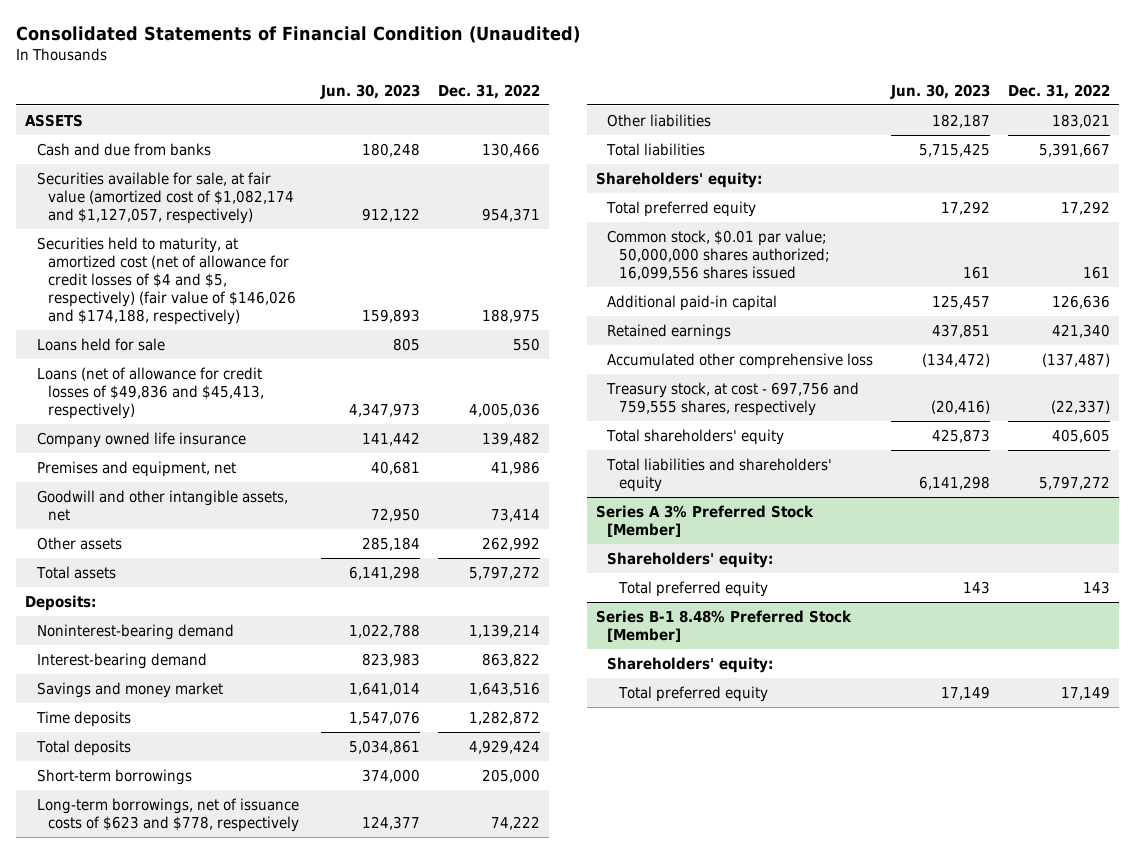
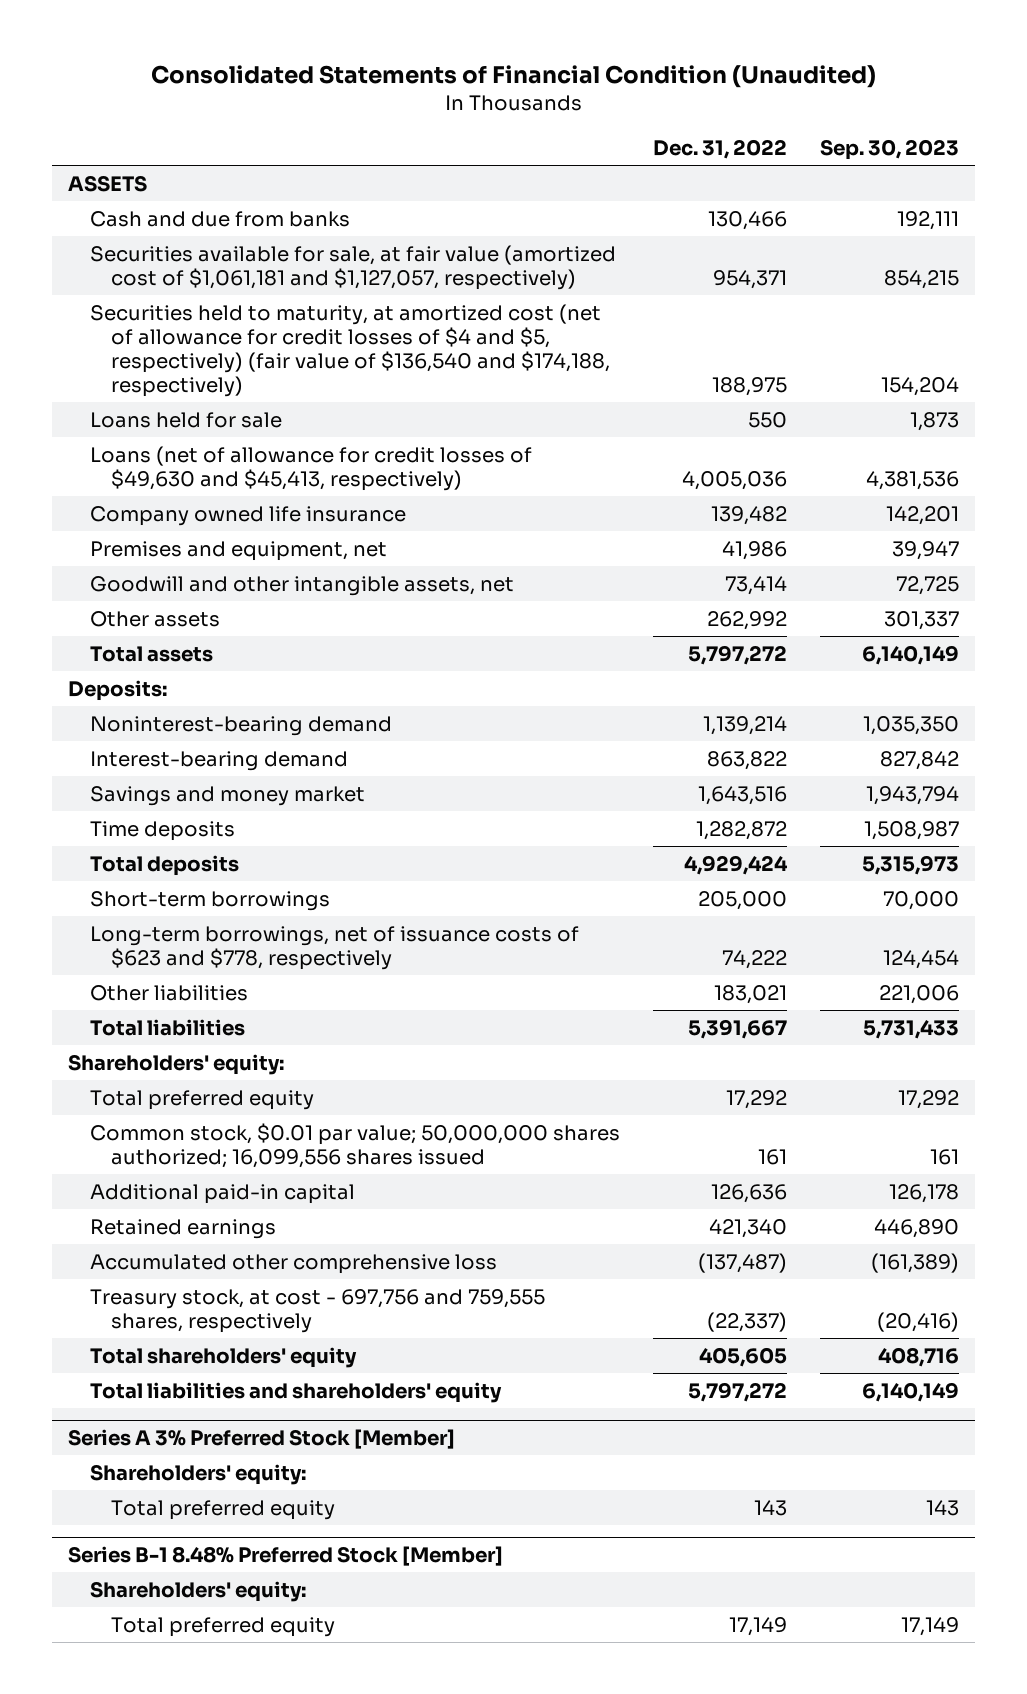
[319,83,420,99] Jun. 30, 2023 -> none
none -> [819,139,959,161] Sep. 30, 2023
[36,172,295,225] Securities available for sale, at fair value (amortized cost of $1,082,174 and $1,127,057, respectively) -> [89,244,616,290] Securities available for sale, at fair value (amortized cost of $1,061,181 and $1,127,057, respectively)
[36,237,297,326] Securities held to maturity, at amortized cost (net of allowance for credit losses of $4 and $5, respectively) (fair value of $146,026 and $174,188, respectively) -> [89,303,610,398] Securities held to maturity, at amortized cost (net of allowance for credit losses of $4 and $5, respectively) (fair value of $136,540 and $174,188, respectively)
[36,367,265,420] Loans (net of allowance for credit losses of $49,836 and $45,413, respectively) -> [89,445,532,491] Loans (net of allowance for credit losses of $49,630 and $45,413, respectively)

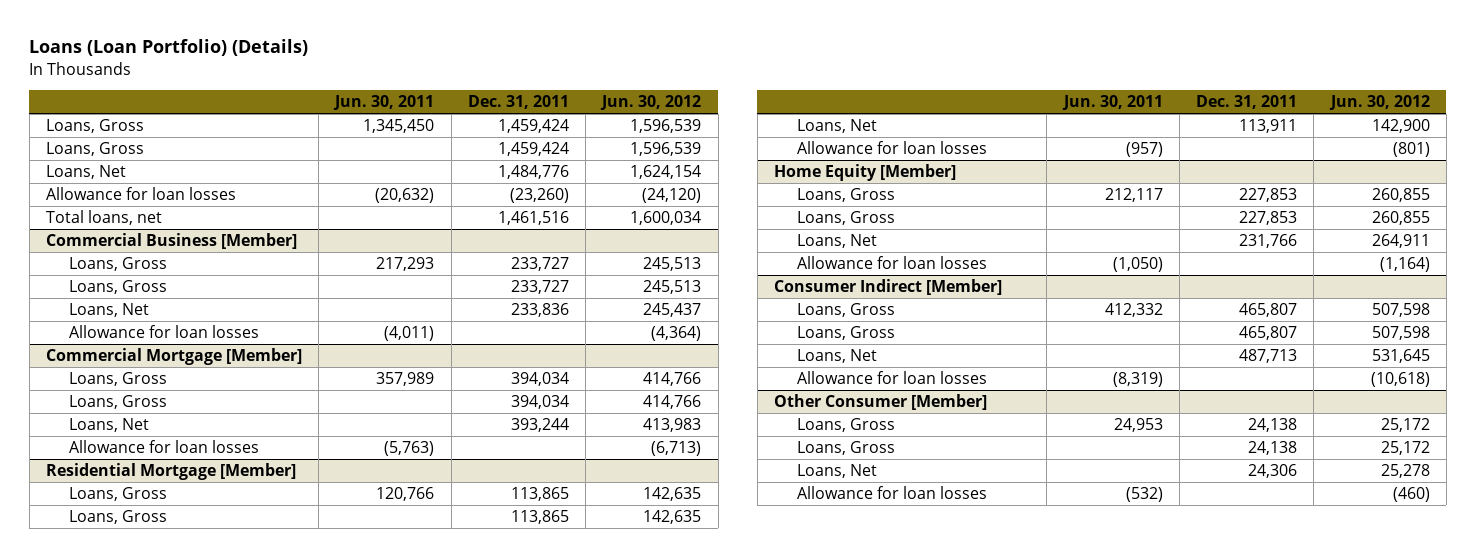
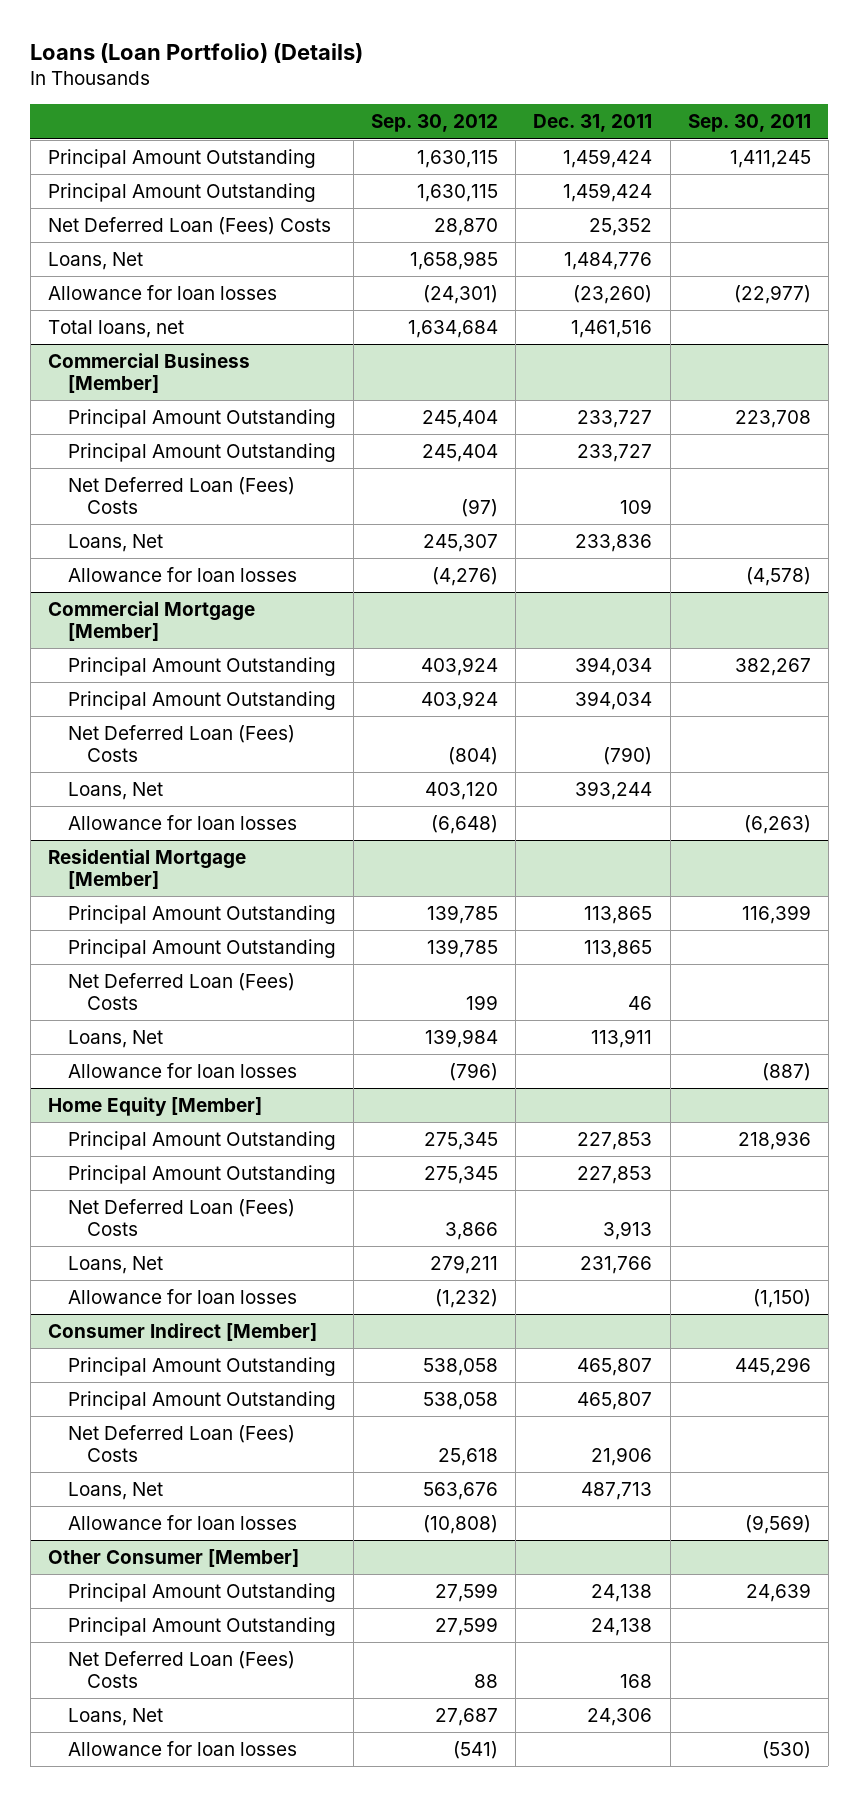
[333,95,435,111] Jun. 30, 2011 -> none
[600,95,702,111] Jun. 30, 2012 -> none
none -> [371,114,499,133] Sep. 30, 2012
none -> [687,114,811,133] Sep. 30, 2011
[45,119,144,134] Loans, Gross -> [47,149,316,169] Principal Amount Outstanding
[45,142,144,157] Loans, Gross -> [47,183,316,203] Principal Amount Outstanding
none -> [47,217,331,236] Net Deferred Loan (Fees) Costs
[68,257,167,272] Loans, Gross -> [67,409,336,429] Principal Amount Outstanding
[68,280,167,295] Loans, Gross -> [67,443,336,463] Principal Amount Outstanding
none -> [67,477,295,515] Net Deferred Loan (Fees) Costs
[68,372,167,387] Loans, Gross -> [67,657,336,677] Principal Amount Outstanding
[68,395,167,410] Loans, Gross -> [67,691,336,711] Principal Amount Outstanding
none -> [67,725,295,763] Net Deferred Loan (Fees) Costs
[68,487,167,502] Loans, Gross -> [67,905,336,925] Principal Amount Outstanding
[68,510,167,525] Loans, Gross -> [67,939,336,959] Principal Amount Outstanding
none -> [67,973,295,1011] Net Deferred Loan (Fees) Costs
[797,188,896,203] Loans, Gross -> [67,1131,336,1151] Principal Amount Outstanding
[797,211,896,226] Loans, Gross -> [67,1165,336,1185] Principal Amount Outstanding
none -> [67,1199,295,1237] Net Deferred Loan (Fees) Costs
[797,303,896,318] Loans, Gross -> [67,1357,336,1377] Principal Amount Outstanding
[797,326,896,341] Loans, Gross -> [67,1391,336,1411] Principal Amount Outstanding
none -> [67,1425,295,1463] Net Deferred Loan (Fees) Costs
[797,418,896,433] Loans, Gross -> [67,1583,336,1603] Principal Amount Outstanding
[797,441,896,456] Loans, Gross -> [67,1617,336,1637] Principal Amount Outstanding
none -> [67,1651,295,1689] Net Deferred Loan (Fees) Costs

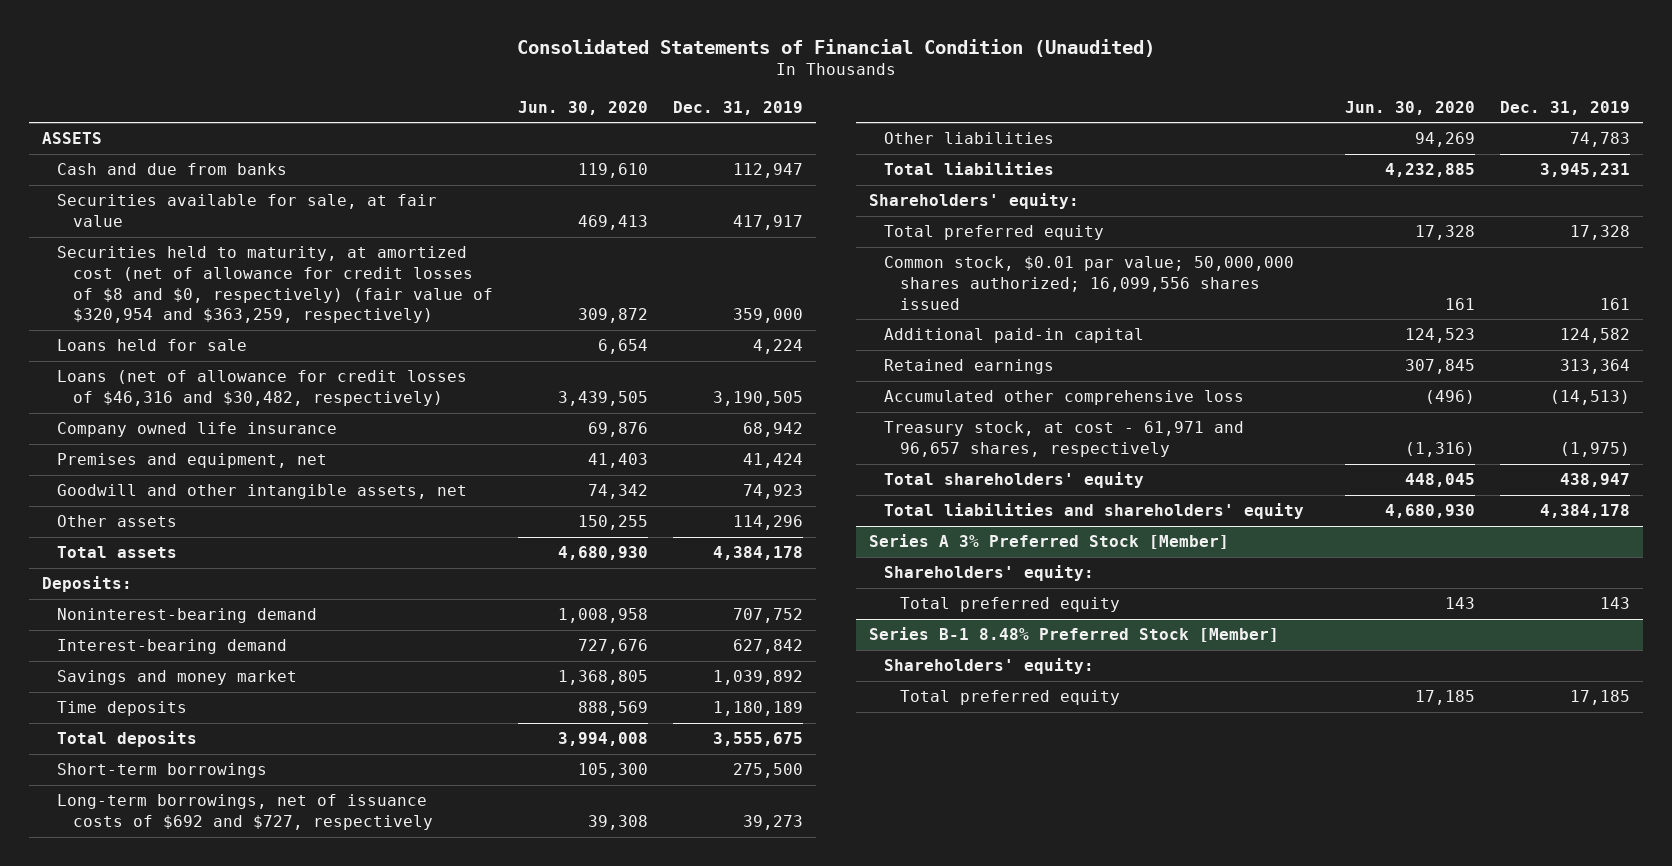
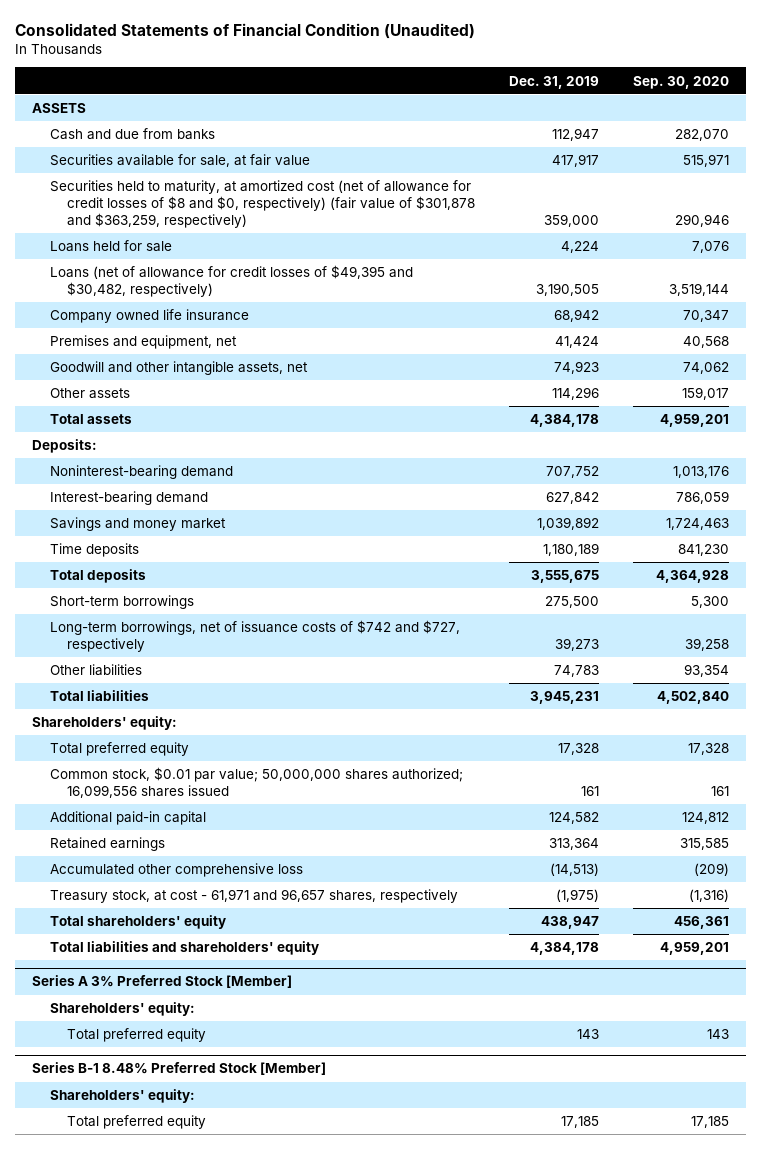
[518,100,649,115] Jun. 30, 2020 -> none
none -> [633,75,730,89] Sep. 30, 2020
[57,246,493,324] Securities held to maturity, at amortized cost (net of allowance for credit losses of $8 and $0, respectively) (fair value of $320,954 and $363,259, respectively) -> [49,180,476,228] Securities held to maturity, at amortized cost (net of allowance for credit losses of $8 and $0, respectively) (fair value of $301,878 and $363,259, respectively)
[57,370,468,406] Loans (net of allowance for credit losses of $46,316 and $30,482, respectively) -> [49,265,413,297] Loans (net of allowance for credit losses of $49,395 and $30,482, respectively)
[57,794,433,830] Long-term borrowings, net of issuance costs of $692 and $727, respectively -> [49,620,460,652] Long-term borrowings, net of issuance costs of $742 and $727, respectively

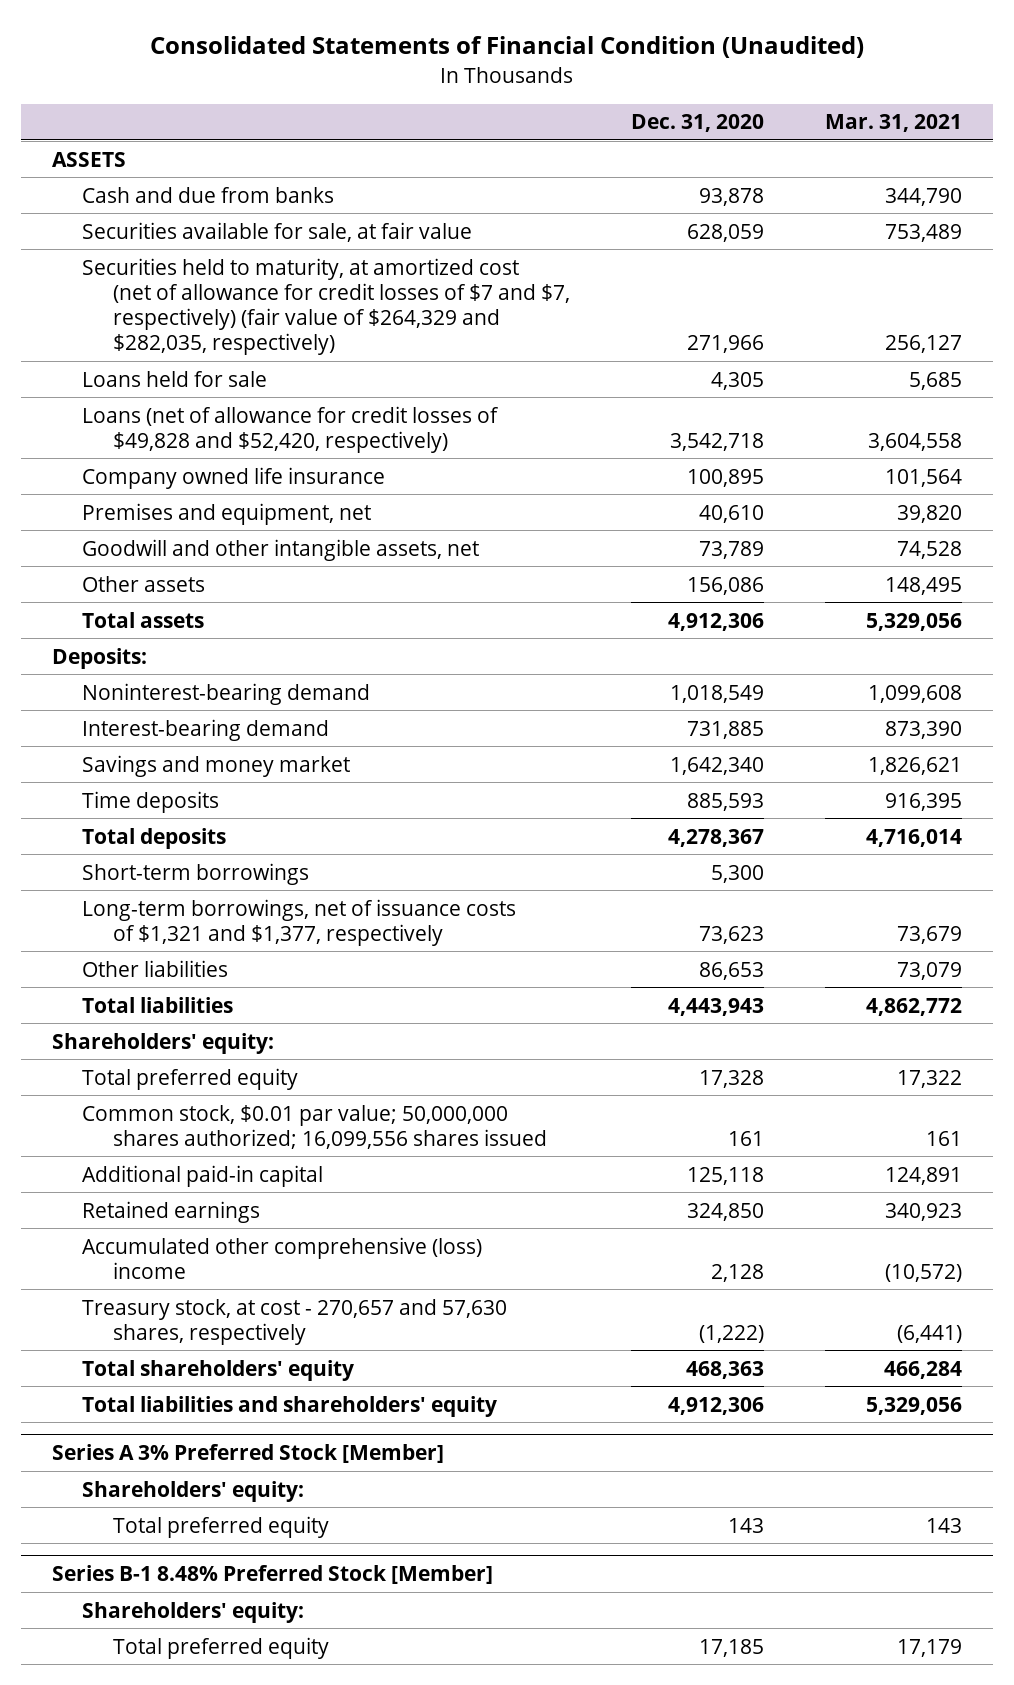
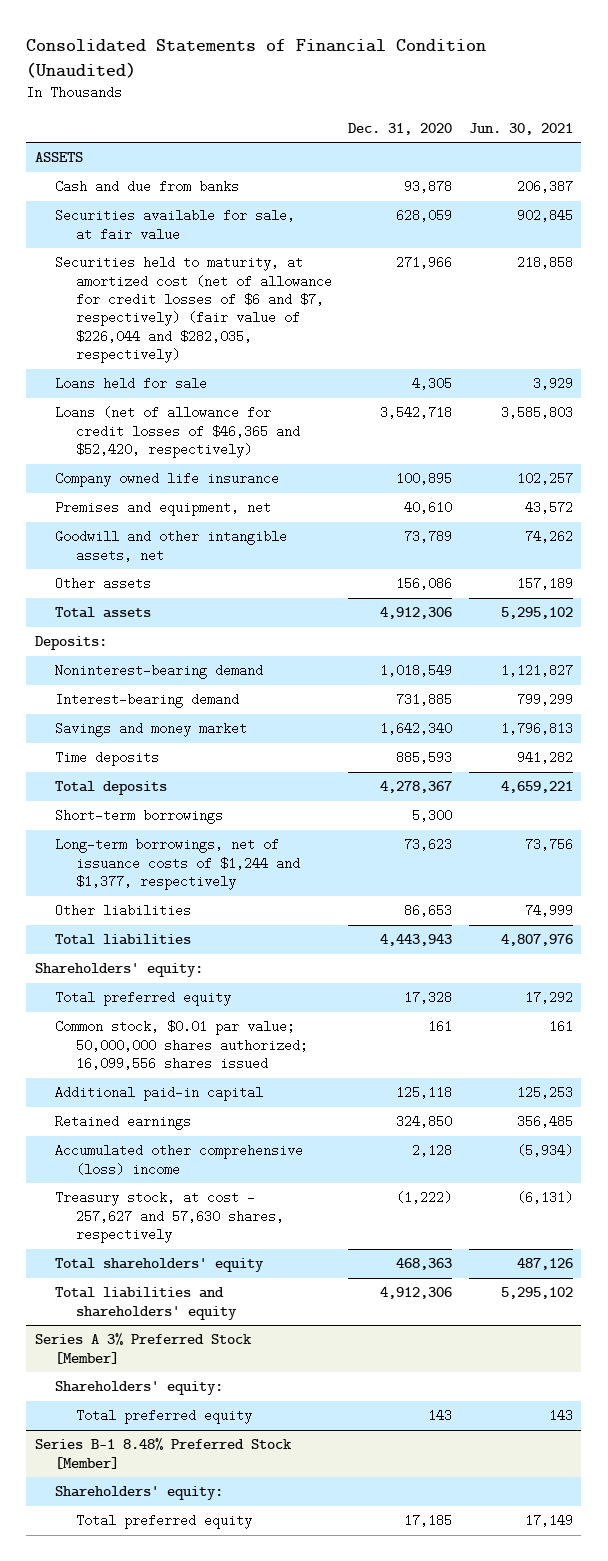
[825,114,963,133] Mar. 31, 2021 -> none
none -> [469,122,574,135] Jun. 30, 2021
[82,257,570,356] Securities held to maturity, at amortized cost (net of allowance for credit losses of $7 and $7, respectively) (fair value of $264,329 and $282,035, respectively) -> [55,256,332,364] Securities held to maturity, at amortized cost (net of allowance for credit losses of $6 and $7, respectively) (fair value of $226,044 and $282,035, respectively)
[82,405,500,453] Loans (net of allowance for credit losses of $49,828 and $52,420, respectively) -> [55,406,300,458] Loans (net of allowance for credit losses of $46,365 and $52,420, respectively)
[82,898,517,946] Long-term borrowings, net of issuance costs of $1,321 and $1,377, respectively -> [55,838,300,890] Long-term borrowings, net of issuance costs of $1,244 and $1,377, respectively
[82,1298,508,1345] Treasury stock, at cost - 270,657 and 57,630 shares, respectively -> [55,1191,284,1243] Treasury stock, at cost - 257,627 and 57,630 shares, respectively

